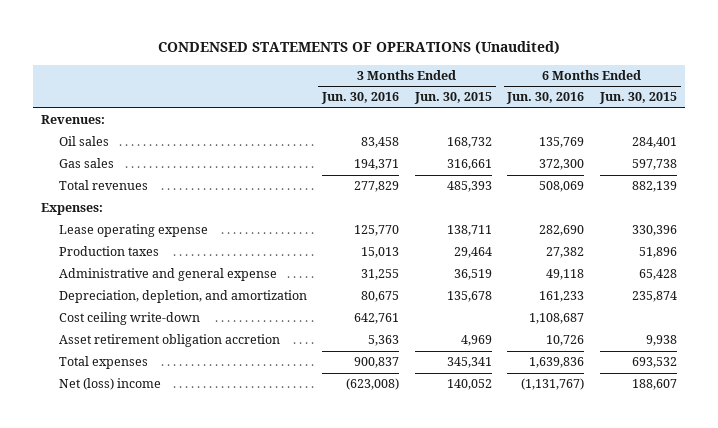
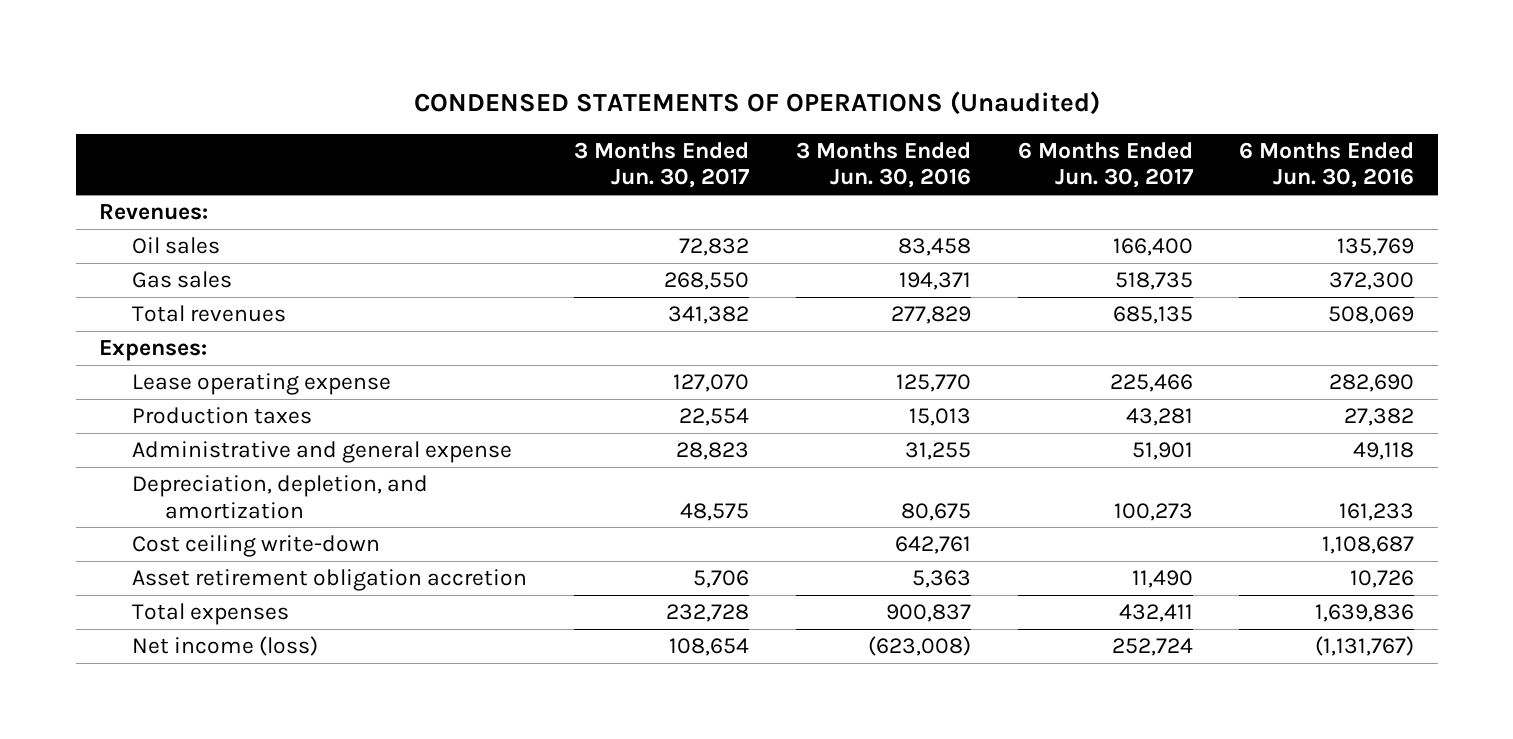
[413,92,492,105] Jun. 30, 2015 -> none
[598,92,677,105] Jun. 30, 2015 -> none
none -> [574,141,751,189] 3 Months Ended Jun. 30, 2017
none -> [1017,141,1194,189] 6 Months Ended Jun. 30, 2017
[58,378,161,391] Net (loss) income -> [132,636,319,657] Net income (loss)

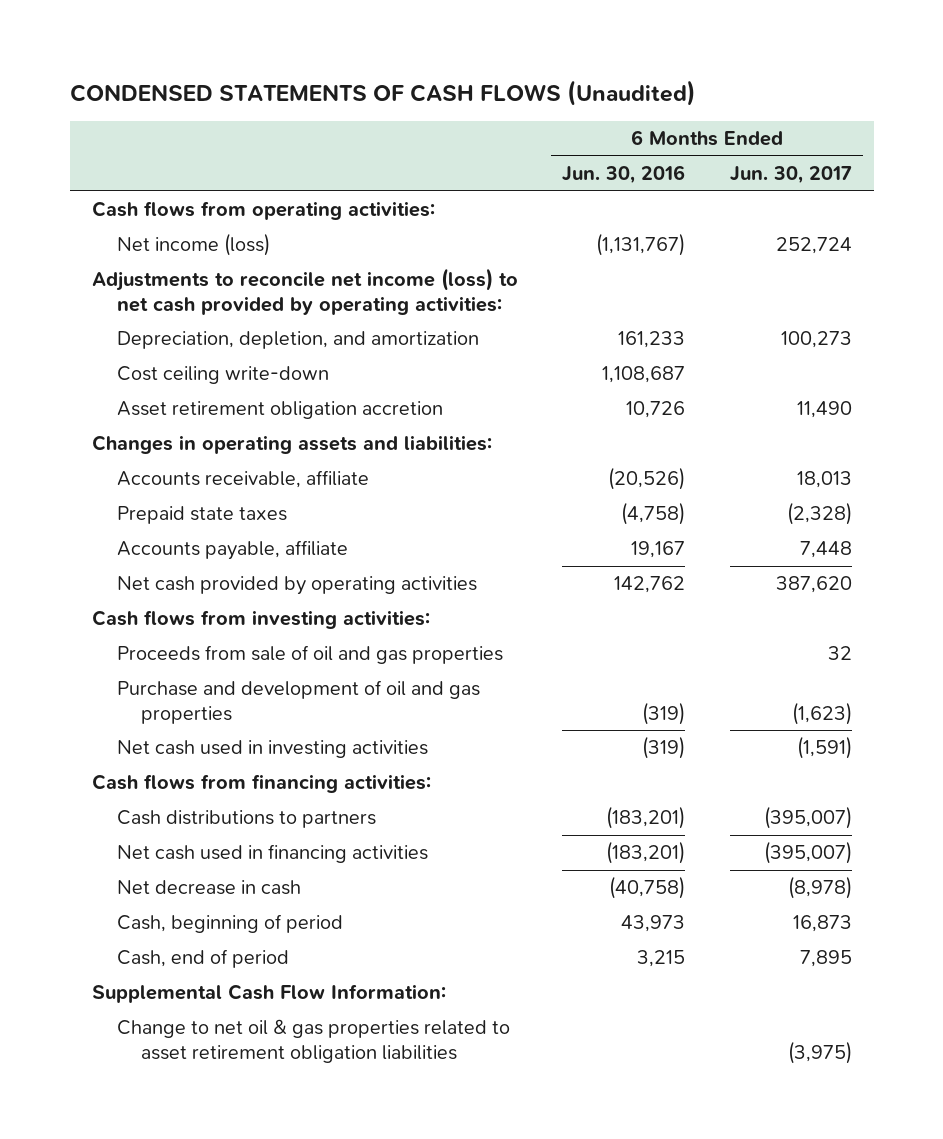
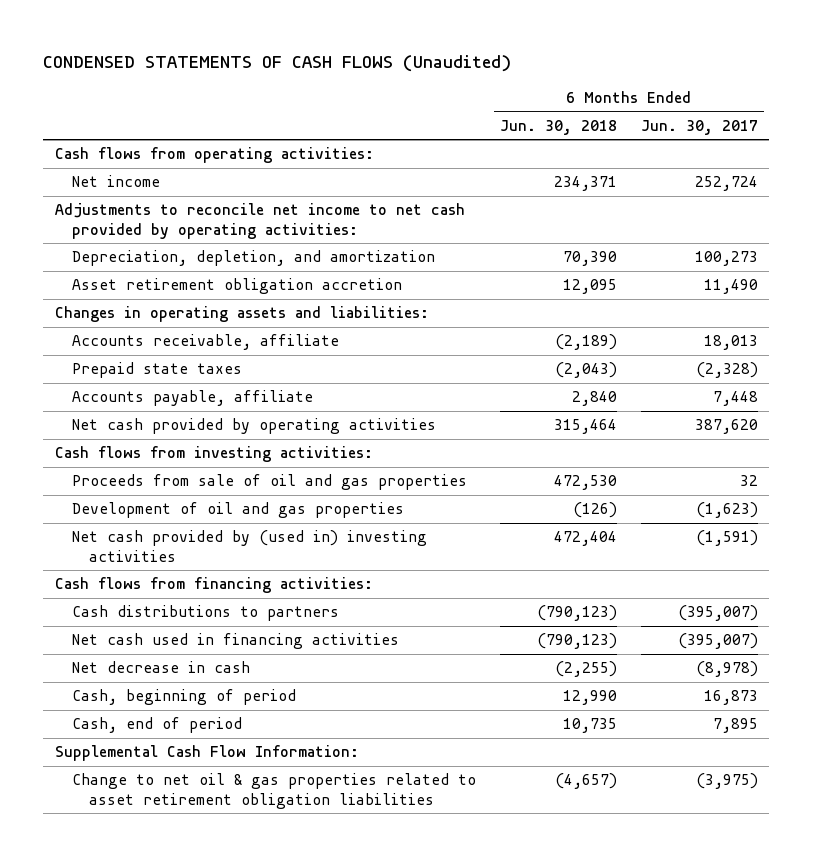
[562,165,686,185] Jun. 30, 2016 -> none
none -> [499,119,617,135] Jun. 30, 2018
[116,233,270,257] Net income (loss) -> [72,175,161,188] Net income
[91,268,518,315] Adjustments to reconcile net income (loss) to net cash provided by operating activities: -> [55,203,466,239] Adjustments to reconcile net income to net cash provided by operating activities:
[116,366,329,385] Cost ceiling write-down -> none
[116,680,480,724] Purchase and development of oil and gas properties -> [72,502,405,519] Development of oil and gas properties
[116,740,428,759] Net cash used in investing activities -> [72,530,428,562] Net cash provided by (used in) investing activities

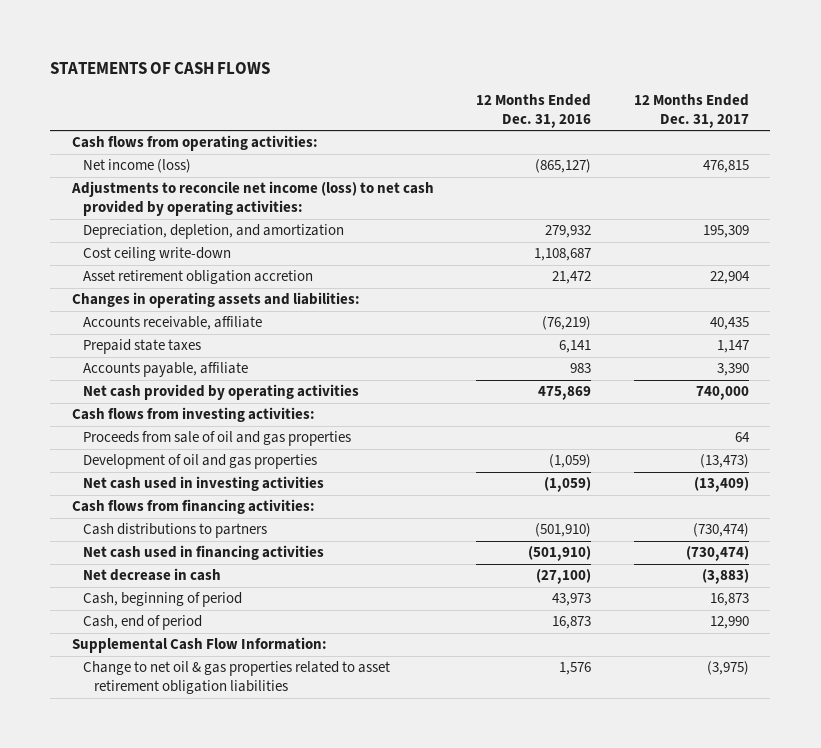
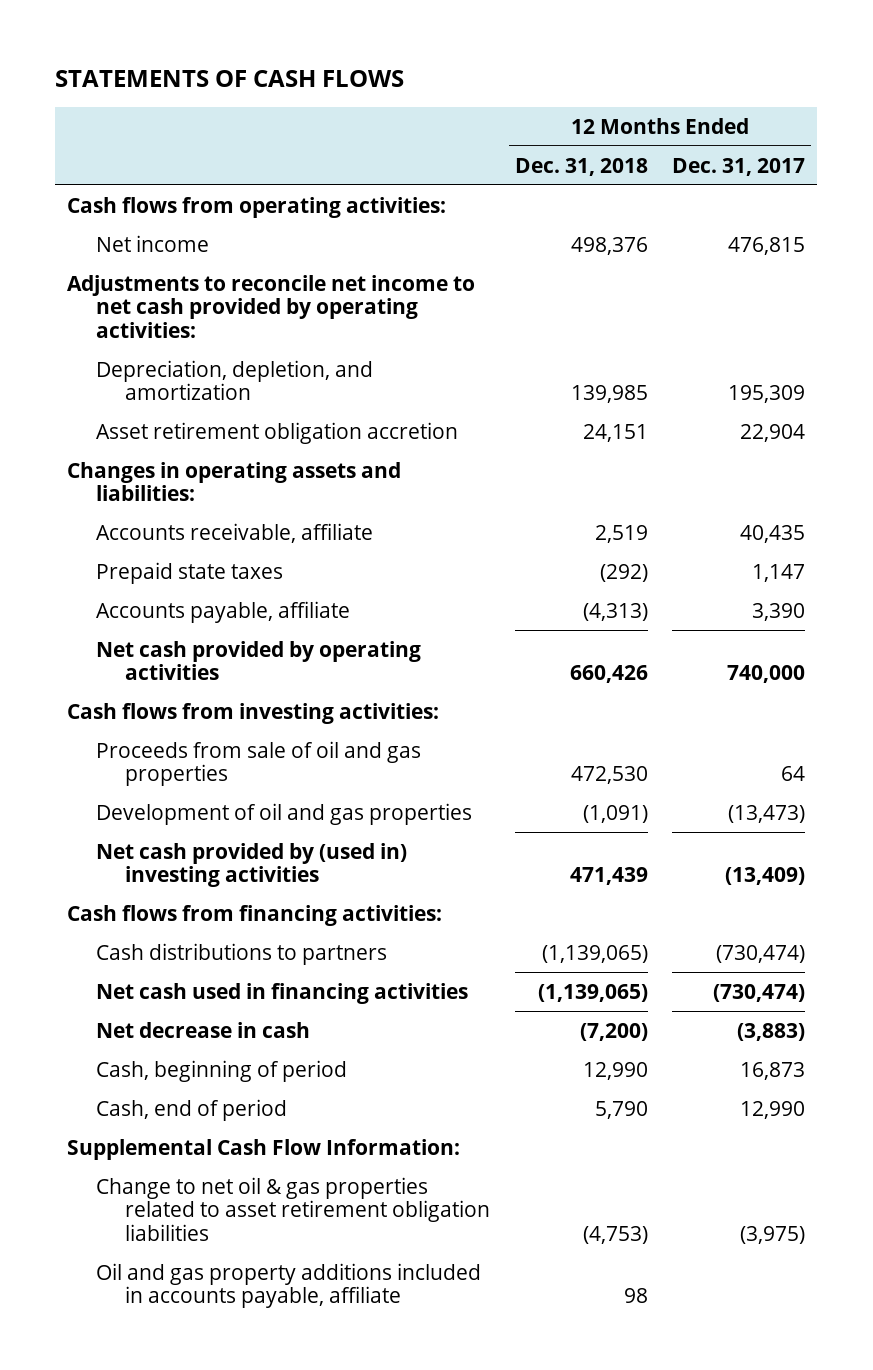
[476,94,592,128] 12 Months Ended Dec. 31, 2016 -> none
none -> [514,157,648,176] Dec. 31, 2018
[82,159,191,174] Net income (loss) -> [96,234,210,252] Net income
[70,181,434,217] Adjustments to reconcile net income (loss) to net cash provided by operating activities: -> [67,274,476,338] Adjustments to reconcile net income to net cash provided by operating activities:
[82,247,231,262] Cost ceiling write-down -> none
[82,476,324,492] Net cash used in investing activities -> [96,842,408,888] Net cash provided by (used in) investing activities
none -> [96,1262,482,1309] Oil and gas property additions included in accounts payable, affiliate

